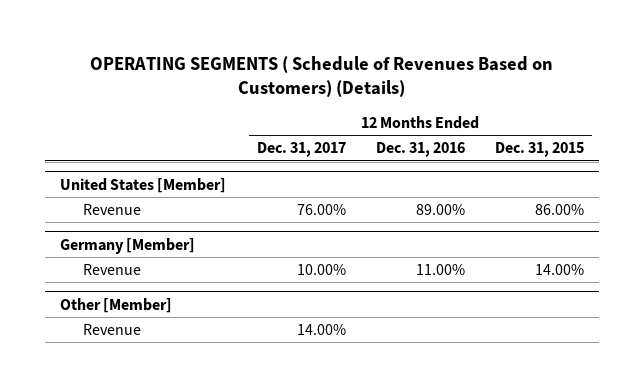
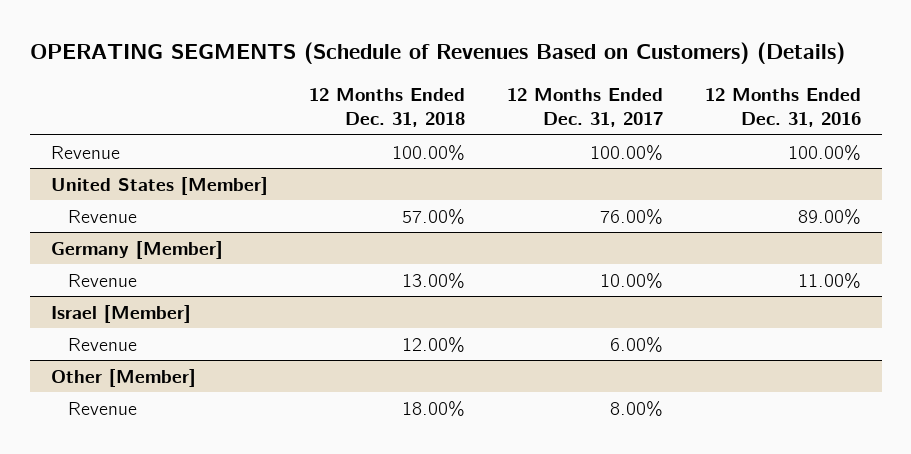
[90,55,554,98] OPERATING SEGMENTS ( Schedule of Revenues Based on Customers) (Details) -> [29,42,845,65] OPERATING SEGMENTS (Schedule of Revenues Based on Customers) (Details)
[495,142,585,158] Dec. 31, 2015 -> none
none -> [309,87,466,127] 12 Months Ended Dec. 31, 2018
none -> [50,145,120,159] Revenue
none -> [50,304,191,323] Israel [Member]
none -> [67,337,137,351] Revenue
[296,323,346,335] 14.00% -> [610,400,664,417] 8.00%

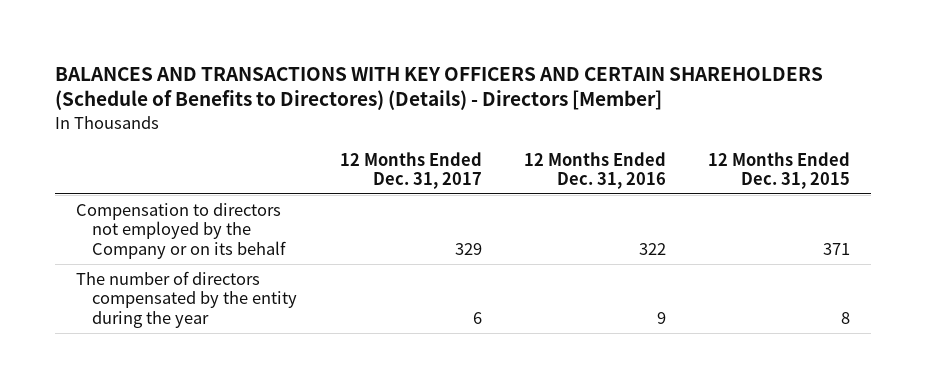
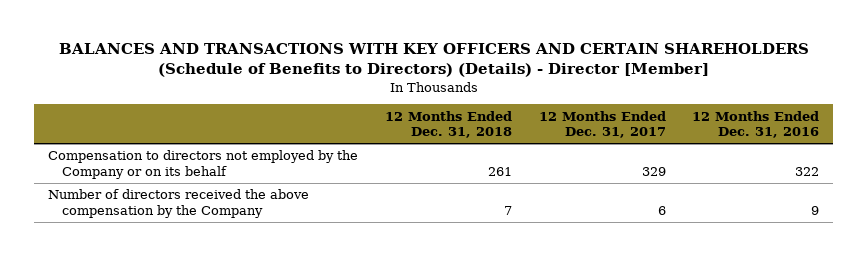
[55,66,824,111] BALANCES AND TRANSACTIONS WITH KEY OFFICERS AND CERTAIN SHAREHOLDERS (Schedule of Benefits to Directores) (Details) - Directors [Member] -> [58,43,809,78] BALANCES AND TRANSACTIONS WITH KEY OFFICERS AND CERTAIN SHAREHOLDERS (Schedule of Benefits to Directors) (Details) - Director [Member]
[707,151,850,190] 12 Months Ended Dec. 31, 2015 -> none
none -> [384,110,512,139] 12 Months Ended Dec. 31, 2018
[76,270,298,328] The number of directors compensated by the entity during the year -> [47,189,309,218] Number of directors received the above compensation by the Company

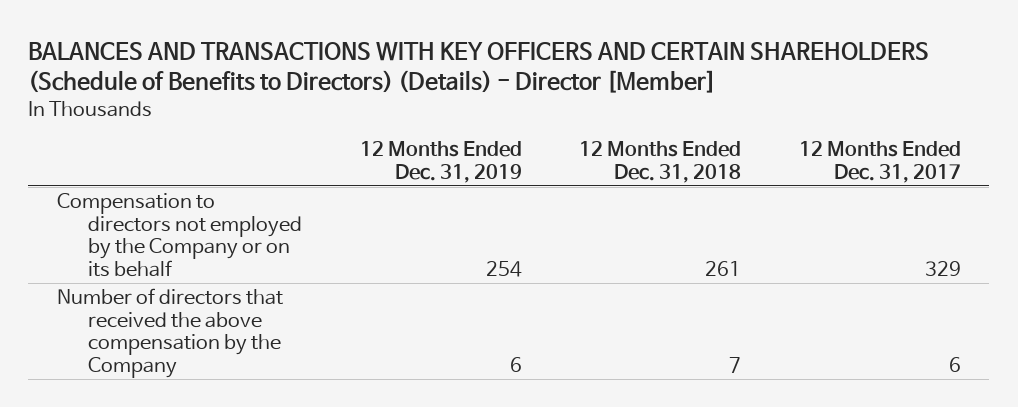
[692,110,820,139] 12 Months Ended Dec. 31, 2016 -> none
none -> [359,141,522,183] 12 Months Ended Dec. 31, 2019
[47,189,309,218] Number of directors received the above compensation by the Company -> [57,288,284,378] Number of directors that received the above compensation by the Company

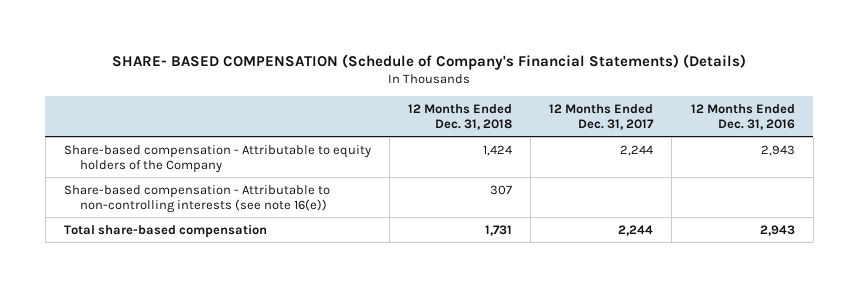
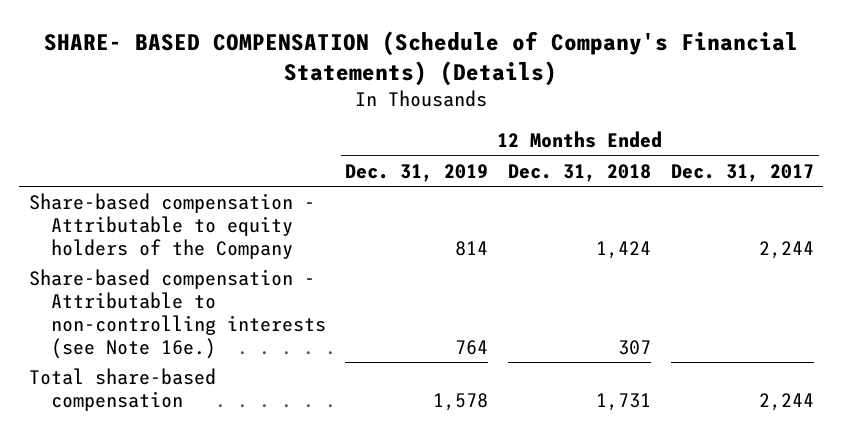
[690,103,795,130] 12 Months Ended Dec. 31, 2016 -> none
none -> [345,163,489,182] Dec. 31, 2019
[63,184,330,213] Share-based compensation - Attributable to non-controlling interests (see note 16(e)) -> [29,268,326,360] Share-based compensation - Attributable to non-controlling interests (see Note 16e.)

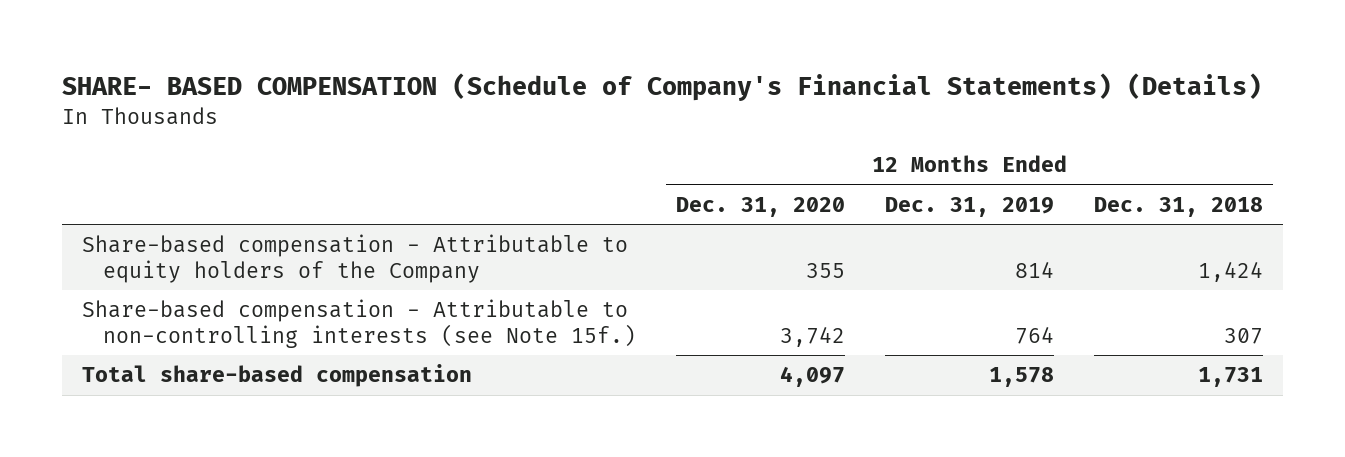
[670,163,814,182] Dec. 31, 2017 -> none
none -> [676,196,846,217] Dec. 31, 2020
[29,268,326,360] Share-based compensation - Attributable to non-controlling interests (see Note 16e.) -> [82,299,637,349] Share-based compensation - Attributable to non-controlling interests (see Note 15f.)

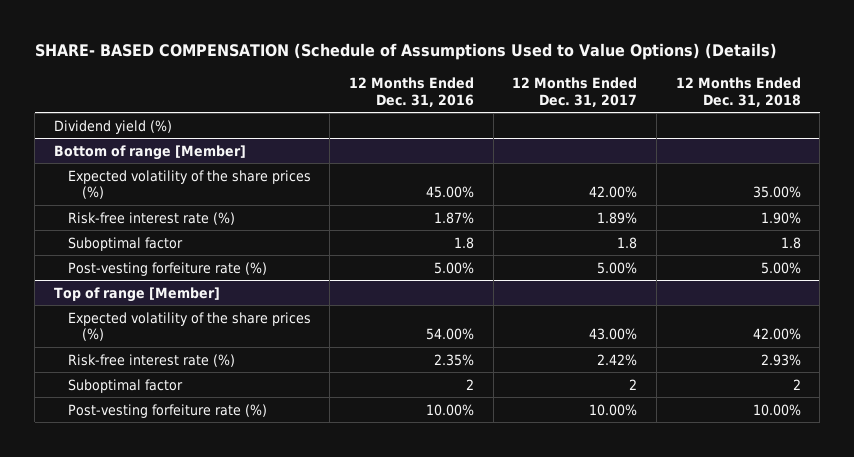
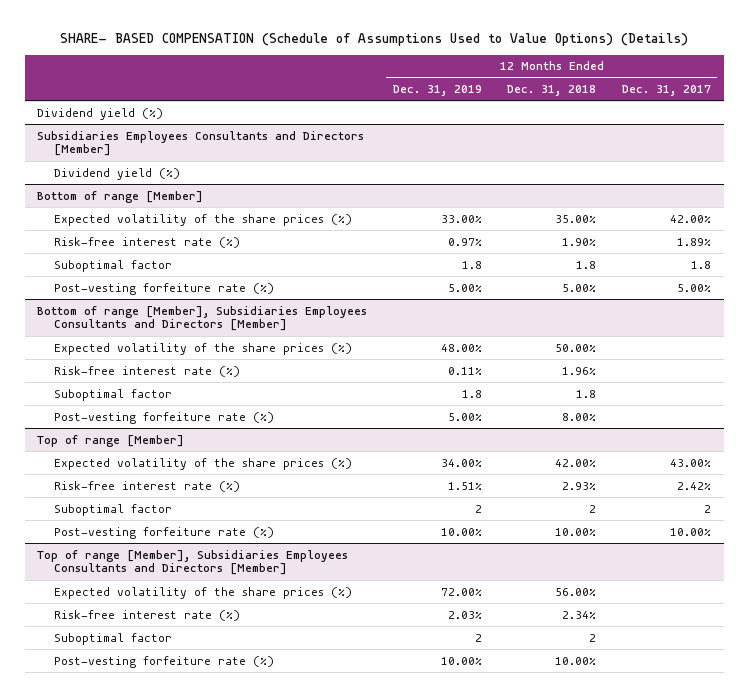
[349,77,475,107] 12 Months Ended Dec. 31, 2016 -> none
none -> [392,85,482,97] Dec. 31, 2019
none -> [37,130,365,157] Subsidiaries Employees Consultants and Directors [Member]
none -> [54,167,181,180] Dividend yield (%)
none -> [37,305,368,332] Bottom of range [Member], Subsidiaries Employees Consultants and Directors [Member]
none -> [54,342,353,355] Expected volatility of the share prices (%)
none -> [54,365,241,377] Risk-free interest rate (%)
none -> [54,388,173,401] Suboptimal factor
none -> [54,411,275,424] Post-vesting forfeiture rate (%)
none -> [37,549,349,576] Top of range [Member], Subsidiaries Employees Consultants and Directors [Member]
none -> [54,586,353,599] Expected volatility of the share prices (%)
none -> [54,609,241,621] Risk-free interest rate (%)
none -> [54,632,173,645] Suboptimal factor
none -> [54,655,275,668] Post-vesting forfeiture rate (%)

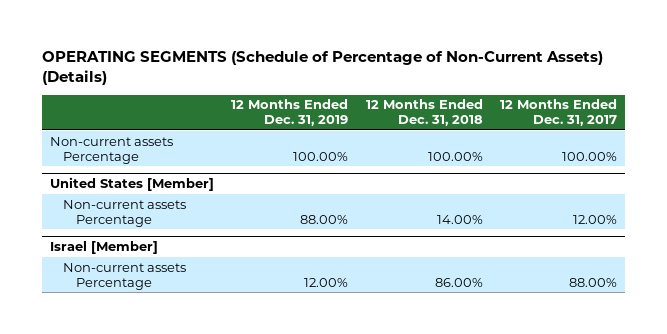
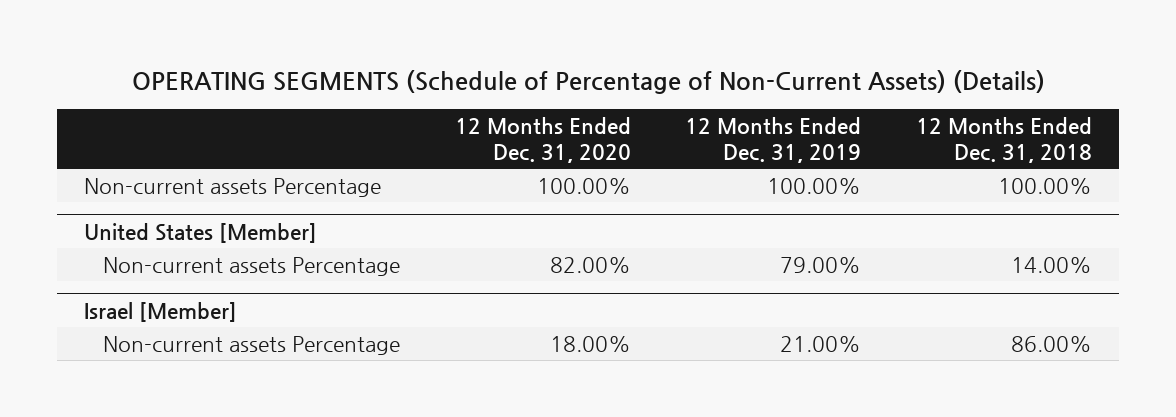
[499,99,617,127] 12 Months Ended Dec. 31, 2017 -> none
none -> [454,117,631,163] 12 Months Ended Dec. 31, 2020
[300,214,349,224] 88.00% -> [780,256,862,273] 79.00%
[304,277,349,287] 12.00% -> [780,335,862,352] 21.00%

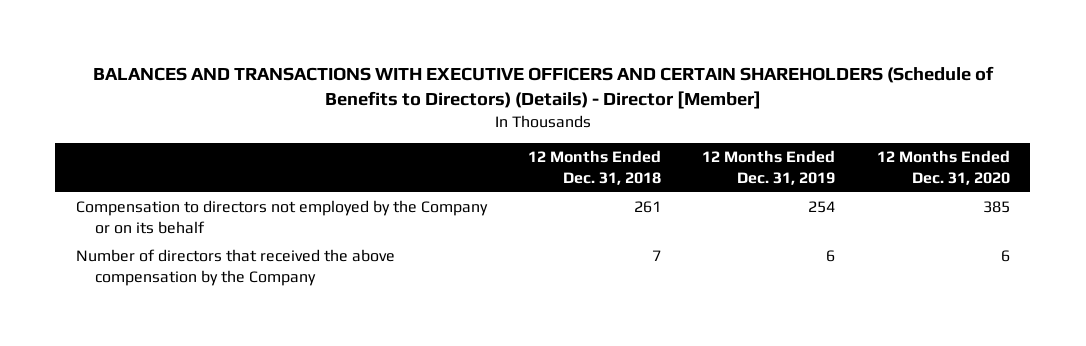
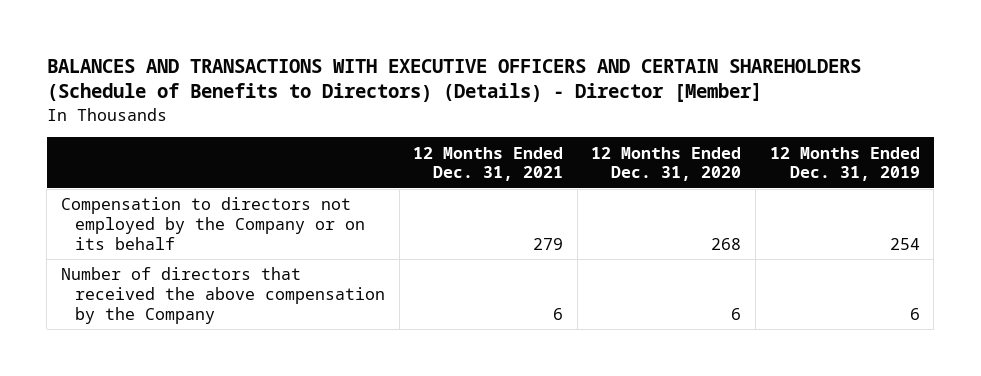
[528,149,662,185] 12 Months Ended Dec. 31, 2018 -> none
none -> [413,146,564,182] 12 Months Ended Dec. 31, 2021
[982,201,1010,214] 385 -> [711,237,742,250] 268

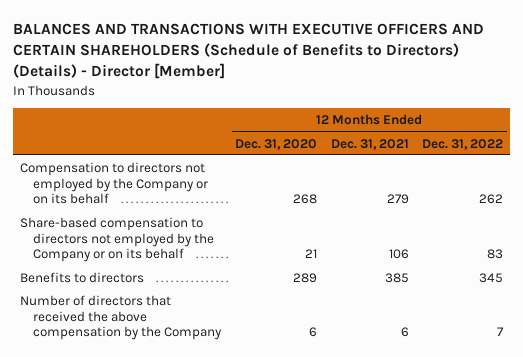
[769,146,920,182] 12 Months Ended Dec. 31, 2019 -> none
none -> [422,138,504,150] Dec. 31, 2022
none -> [19,216,215,263] Share-based compensation to directors not employed by the Company or on its behalf
none -> [19,271,144,283] Benefits to directors

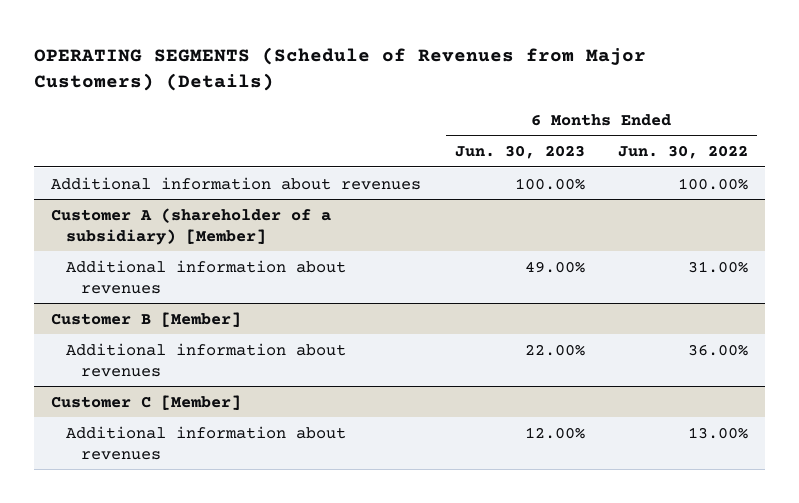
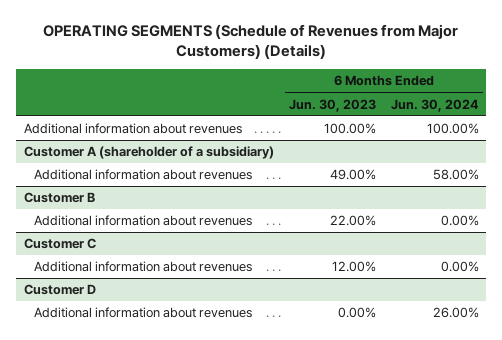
[618,144,749,159] Jun. 30, 2022 -> none
none -> [390,98,479,112] Jun. 30, 2024
[51,207,332,245] Customer A (shareholder of a subsidiary) [Member] -> [23,146,274,160] Customer A (shareholder of a subsidiary)
[51,311,242,327] Customer B [Member] -> [23,192,95,204] Customer B
[51,394,242,410] Customer C [Member] -> [23,238,96,250] Customer C
none -> [23,284,96,296] Customer D
none -> [33,307,252,319] Additional information about revenues

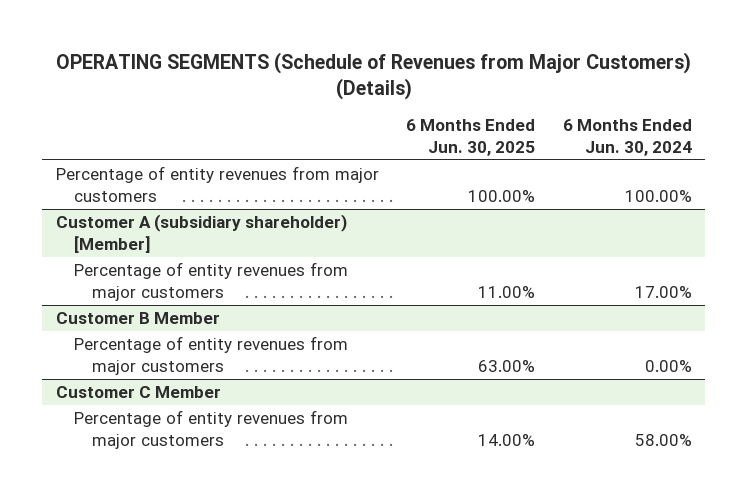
[288,98,376,112] Jun. 30, 2023 -> none
none -> [406,118,536,156] 6 Months Ended Jun. 30, 2025
[33,169,252,181] Additional information about revenues -> none
[33,261,252,273] Additional information about revenues -> none
[23,284,96,296] Customer D -> none
[33,307,252,319] Additional information about revenues -> none
[23,123,242,135] Additional information about revenues -> [55,166,379,202] Percentage of entity revenues from major customers
[23,146,274,160] Customer A (shareholder of a subsidiary) -> [55,214,347,253] Customer A (subsidiary shareholder) [Member]
none -> [74,262,349,301] Percentage of entity revenues from major customers
[23,192,95,204] Customer B -> [55,312,220,325] Customer B Member
[33,215,252,227] Additional information about revenues -> [74,336,349,375] Percentage of entity revenues from major customers
[23,238,96,250] Customer C -> [55,386,221,399] Customer C Member
none -> [74,410,349,449] Percentage of entity revenues from major customers

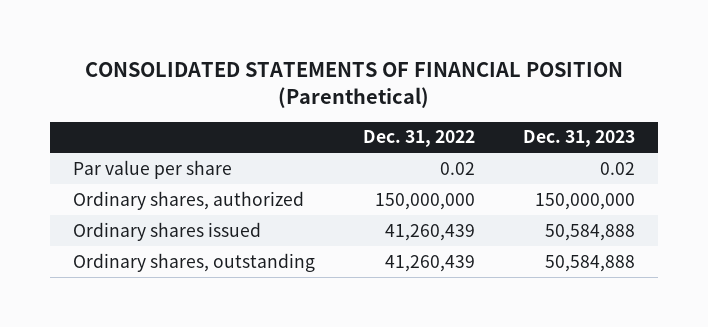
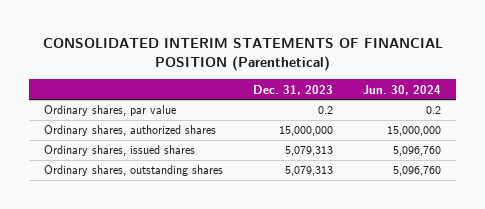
[85,61,624,109] CONSOLIDATED STATEMENTS OF FINANCIAL POSITION (Parenthetical) -> [42,38,443,72] CONSOLIDATED INTERIM STATEMENTS OF FINANCIAL POSITION (Parenthetical)
[363,130,476,148] Dec. 31, 2022 -> none
none -> [363,84,442,95] Jun. 30, 2024
[73,159,233,179] Par value per share -> [44,105,177,117] Ordinary shares, par value
[599,161,635,175] 0.02 -> [318,106,334,115] 0.2
[73,190,305,210] Ordinary shares, authorized -> [44,125,217,137] Ordinary shares, authorized shares
[534,192,635,210] 150,000,000 -> [279,126,334,137] 15,000,000
[73,221,262,241] Ordinary shares issued -> [44,145,196,157] Ordinary shares, issued shares
[544,223,635,241] 50,584,888 -> [285,146,334,157] 5,079,313
[73,252,316,272] Ordinary shares, outstanding -> [44,165,224,177] Ordinary shares, outstanding shares
[544,254,635,272] 50,584,888 -> [285,166,334,177] 5,079,313

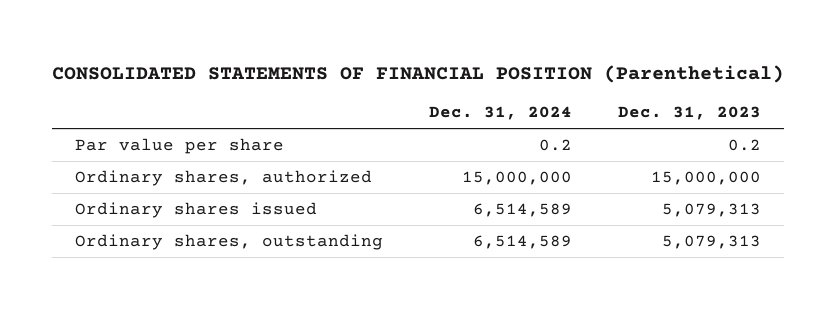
[42,38,443,72] CONSOLIDATED INTERIM STATEMENTS OF FINANCIAL POSITION (Parenthetical) -> [51,64,784,83] CONSOLIDATED STATEMENTS OF FINANCIAL POSITION (Parenthetical)
[363,84,442,95] Jun. 30, 2024 -> none
none -> [428,106,572,121] Dec. 31, 2024
[44,105,177,117] Ordinary shares, par value -> [74,138,284,155] Par value per share
[44,125,217,137] Ordinary shares, authorized shares -> [74,170,372,187] Ordinary shares, authorized
[44,145,196,157] Ordinary shares, issued shares -> [74,202,317,219] Ordinary shares issued
[44,165,224,177] Ordinary shares, outstanding shares -> [74,234,383,251] Ordinary shares, outstanding

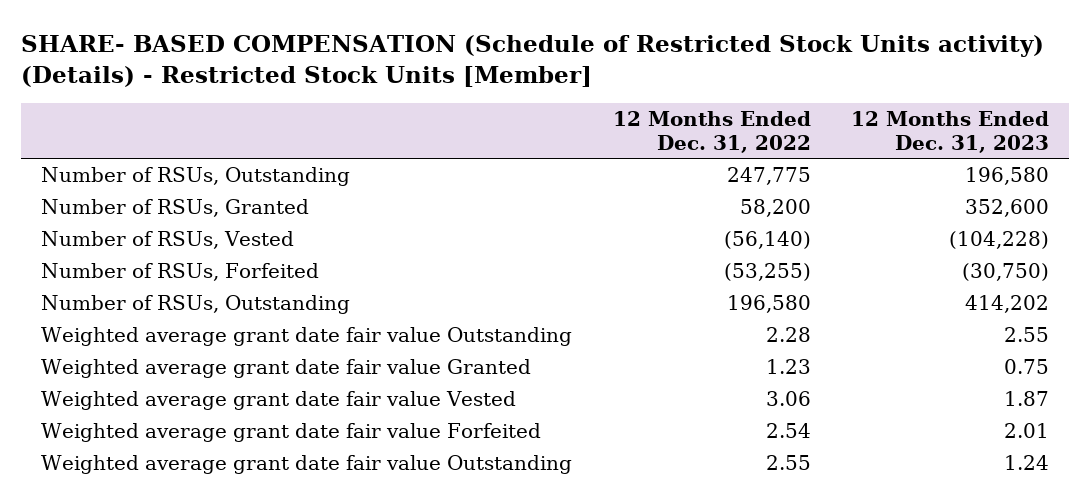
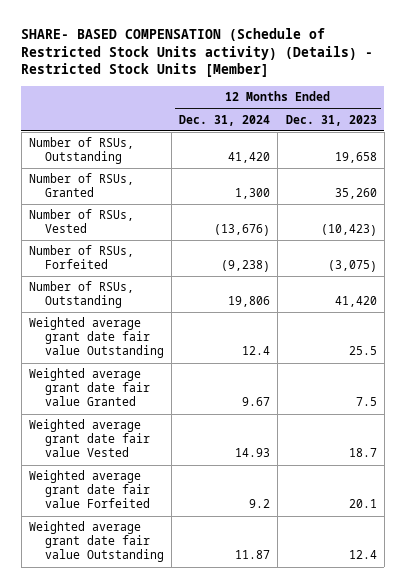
[612,111,811,153] 12 Months Ended Dec. 31, 2022 -> none
none -> [179,114,271,126] Dec. 31, 2024
[965,167,1050,186] 196,580 -> [334,152,377,164] 19,658
[965,199,1050,218] 352,600 -> [334,188,377,200] 35,260
[949,231,1050,250] (104,228) -> [320,224,377,237] (10,423)
[962,263,1050,282] (30,750) -> [327,260,377,273] (3,075)
[965,295,1050,314] 414,202 -> [334,296,377,308] 41,420
[1004,327,1050,343] 2.55 -> [348,346,377,356] 25.5
[1004,359,1050,375] 0.75 -> [355,397,377,407] 7.5
[1004,391,1050,407] 1.87 -> [348,448,377,458] 18.7
[1004,423,1050,439] 2.01 -> [348,499,377,509] 20.1
[1004,455,1050,471] 1.24 -> [348,550,377,560] 12.4

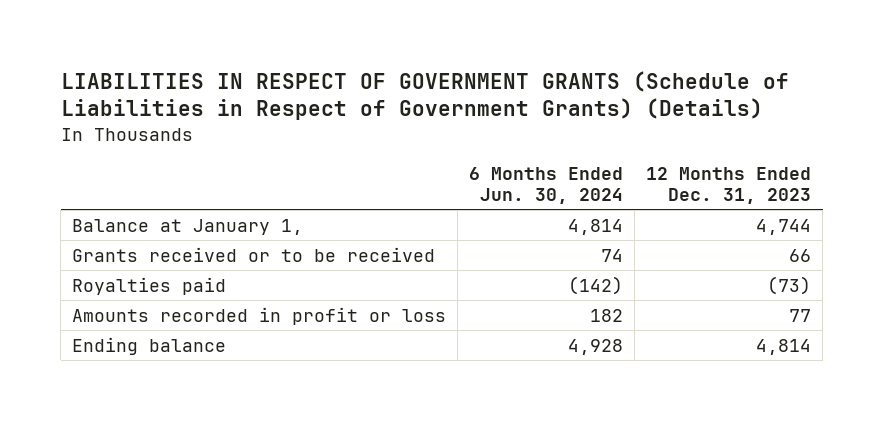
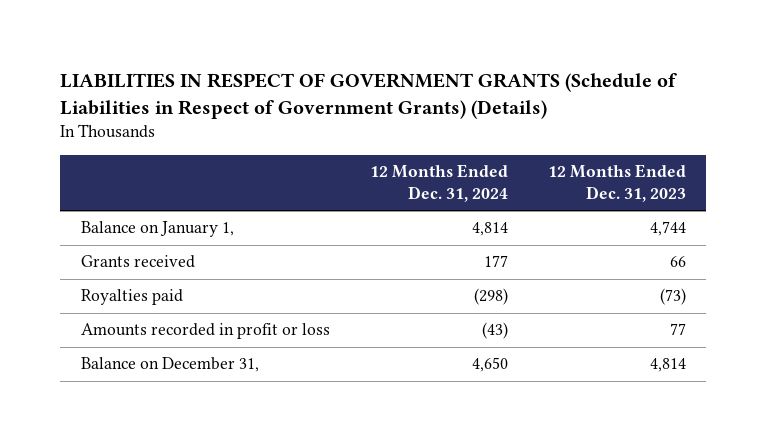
[469,167,624,204] 6 Months Ended Jun. 30, 2024 -> none
none -> [369,164,508,203] 12 Months Ended Dec. 31, 2024
[72,218,304,235] Balance at January 1, -> [80,221,234,238] Balance on January 1,
[72,246,436,262] Grants received or to be received -> [80,255,195,269] Grants received
[72,336,227,355] Ending balance -> [80,357,259,373] Balance on December 31,

